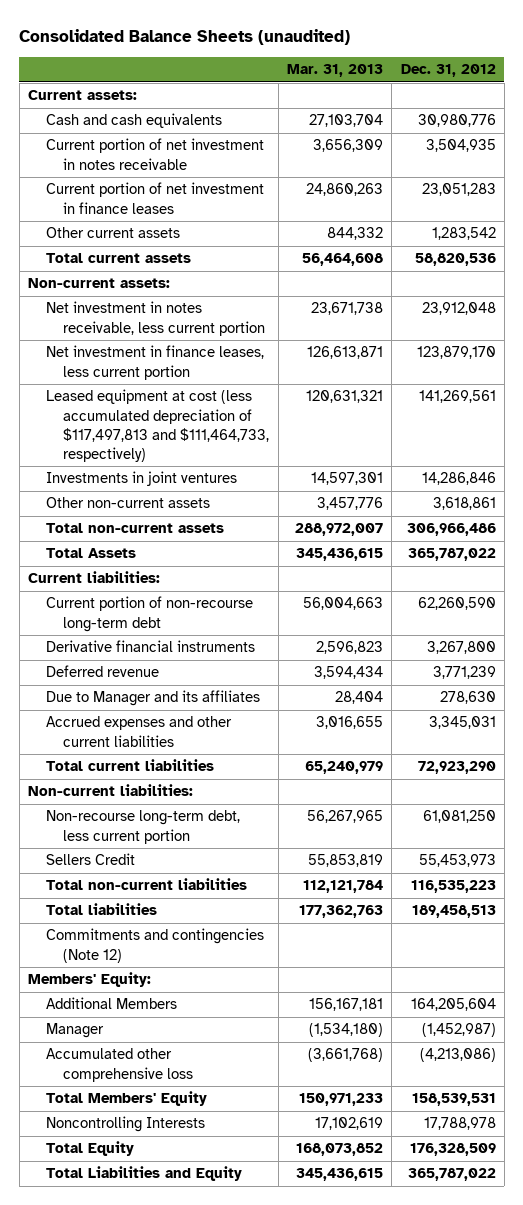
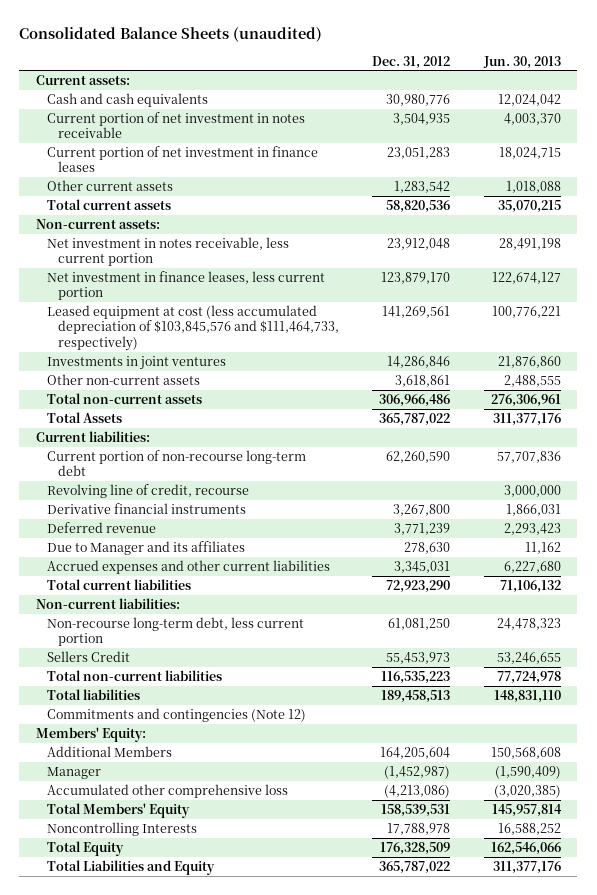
[286,64,383,78] Mar. 31, 2013 -> none
none -> [482,55,561,69] Jun. 30, 2013
[45,389,270,463] Leased equipment at cost (less accumulated depreciation of $117,497,813 and $111,464,733, respectively) -> [47,304,339,351] Leased equipment at cost (less accumulated depreciation of $103,845,576 and $111,464,733, respectively)
none -> [47,483,250,498] Revolving line of credit, recourse

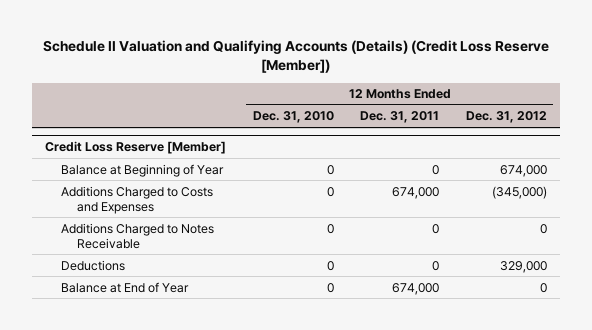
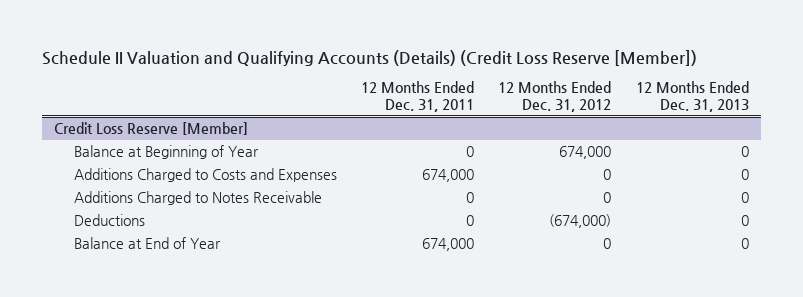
[252,111,334,124] Dec. 31, 2010 -> none
none -> [635,81,749,113] 12 Months Ended Dec. 31, 2013
[491,185,547,199] (345,000) -> [603,168,612,180] 0
[499,260,547,273] 329,000 -> [549,213,612,228] (674,000)

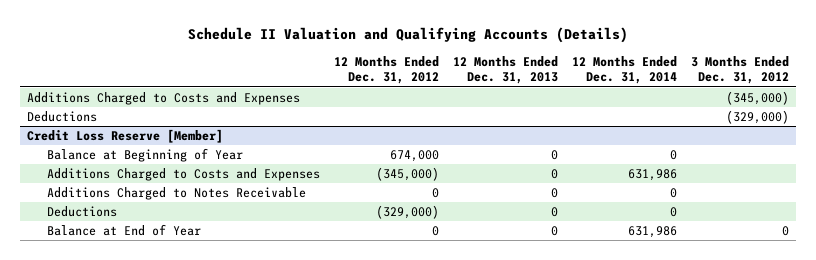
[41,49,697,66] Schedule II Valuation and Qualifying Accounts (Details) (Credit Loss Reserve [Member]) -> [188,27,629,44] Schedule II Valuation and Qualifying Accounts (Details)
[361,81,475,113] 12 Months Ended Dec. 31, 2011 -> none
none -> [571,55,677,85] 12 Months Ended Dec. 31, 2014
none -> [690,55,789,85] 3 Months Ended Dec. 31, 2012
none -> [27,91,301,105] Additions Charged to Costs and Expenses
none -> [27,110,98,122] Deductions
[603,168,612,180] 0 -> [375,166,439,181] (345,000)
[549,213,612,228] (674,000) -> [375,204,439,219] (329,000)

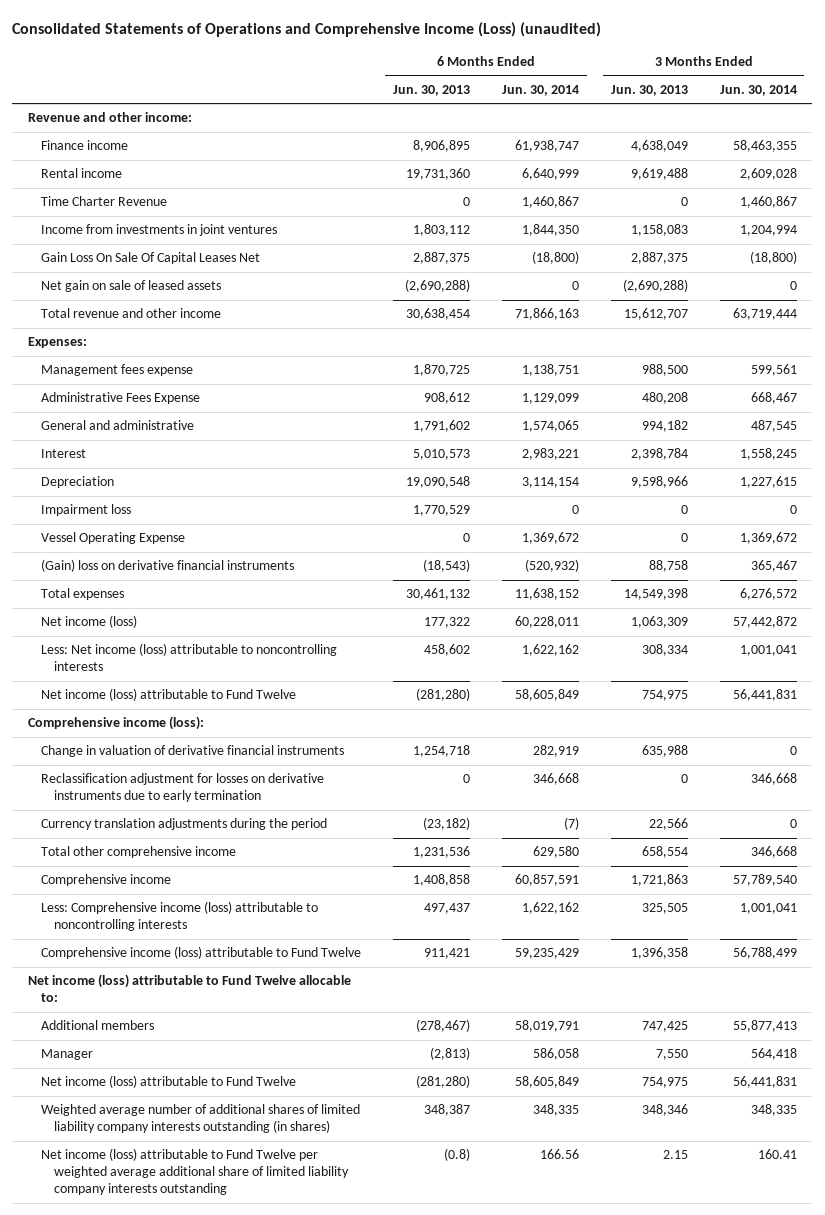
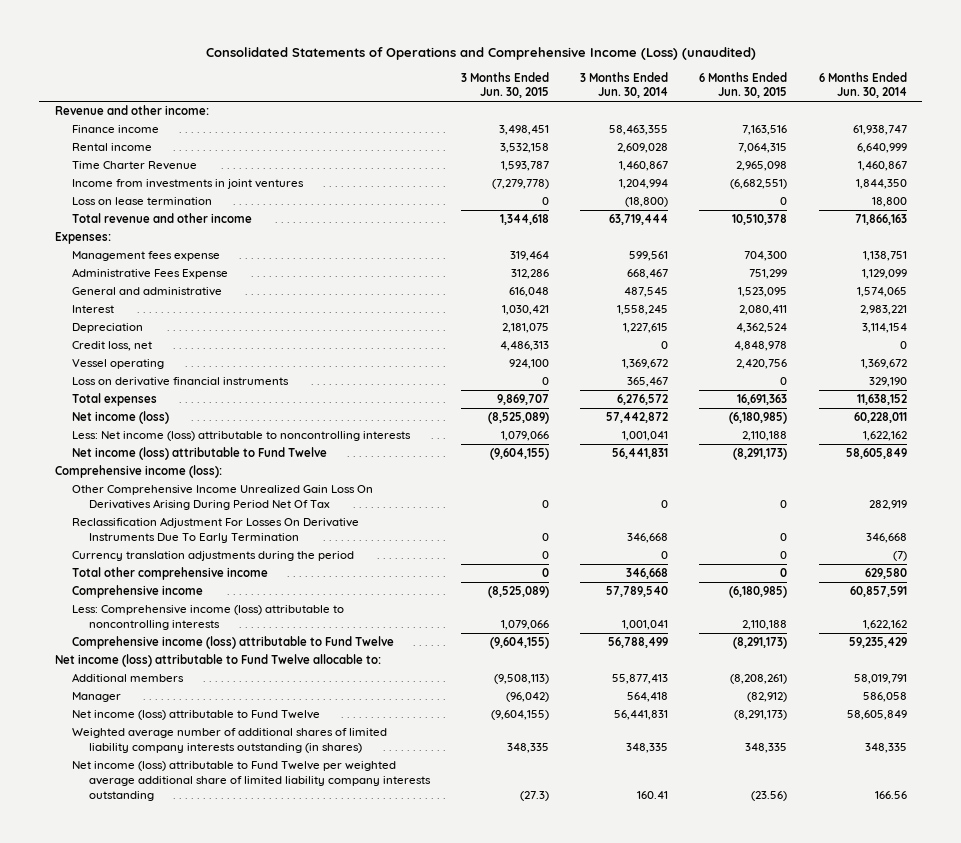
[392,85,470,97] Jun. 30, 2013 -> none
[610,85,688,97] Jun. 30, 2013 -> none
none -> [461,71,550,99] 3 Months Ended Jun. 30, 2015
none -> [699,71,788,99] 6 Months Ended Jun. 30, 2015
[40,252,260,265] Gain Loss On Sale Of Capital Leases Net -> none
[40,280,221,293] Net gain on sale of leased assets -> none
none -> [71,197,212,206] Loss on lease termination
[40,504,131,517] Impairment loss -> none
none -> [71,341,152,352] Credit loss, net
[40,532,185,545] Vessel Operating Expense -> [71,359,164,370] Vessel operating
[40,559,294,573] (Gain) loss on derivative financial instruments -> [71,377,289,387] Loss on derivative financial instruments
[524,559,579,573] (520,932) -> [868,377,907,388] 329,190
[40,745,344,758] Change in valuation of derivative financial instruments -> [71,485,373,510] Other Comprehensive Income Unrealized Gain Loss On Derivatives Arising During Period Net Of Tax
[40,773,324,803] Reclassification adjustment for losses on derivative instruments due to early termination -> [71,517,359,543] Reclassification Adjustment For Losses On Derivative Instruments Due To Early Termination

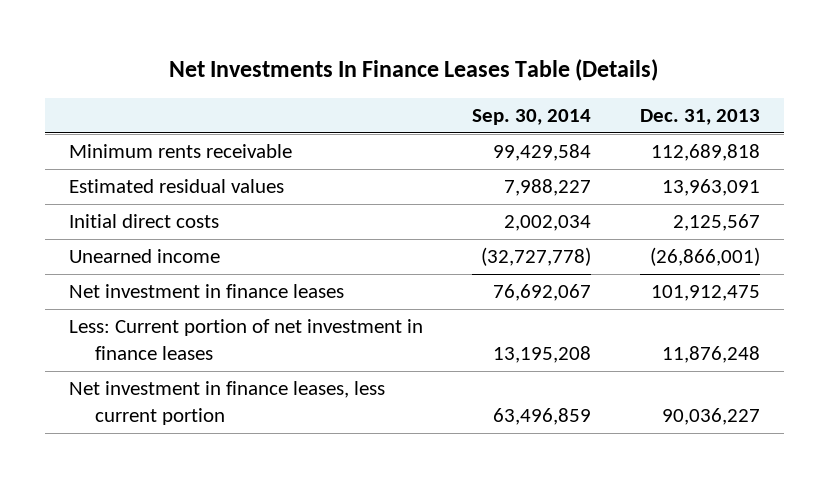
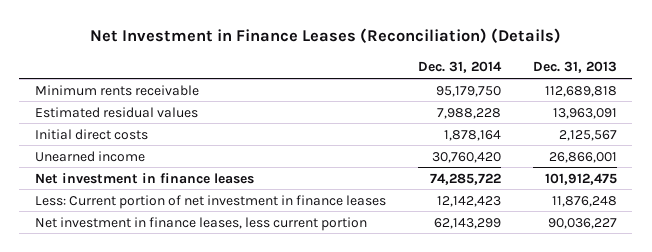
[169,58,659,81] Net Investments In Finance Leases Table (Details) -> [89,28,561,44] Net Investment in Finance Leases (Reconciliation) (Details)
[471,108,591,125] Sep. 30, 2014 -> none
none -> [417,61,502,74] Dec. 31, 2014
[649,247,760,267] (26,866,001) -> [548,151,617,163] 26,866,001

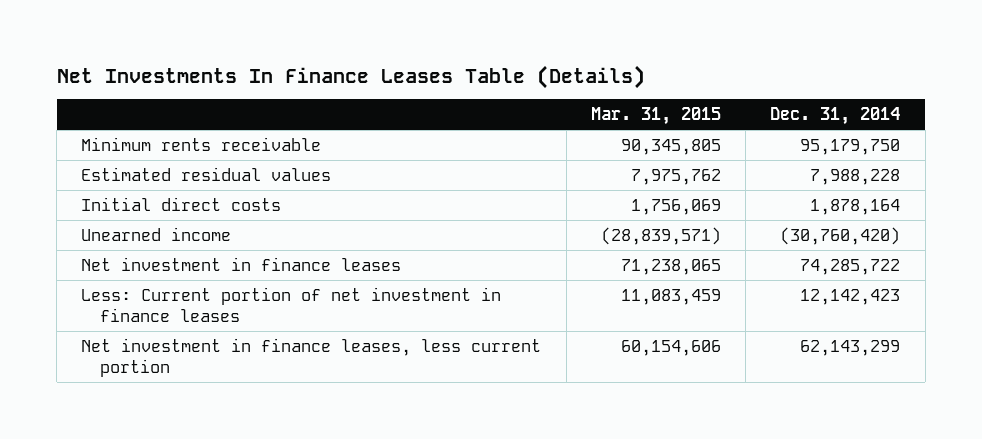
[89,28,561,44] Net Investment in Finance Leases (Reconciliation) (Details) -> [56,64,645,89] Net Investments In Finance Leases Table (Details)
[532,61,617,74] Dec. 31, 2013 -> none
none -> [590,107,721,126] Mar. 31, 2015
[431,151,501,163] 30,760,420 -> [780,226,901,245] (30,760,420)

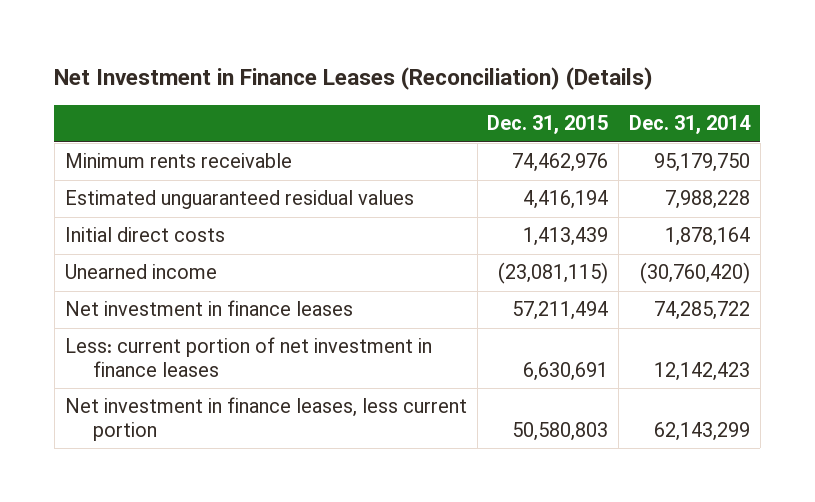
[56,64,645,89] Net Investments In Finance Leases Table (Details) -> [54,67,654,91] Net Investment in Finance Leases (Reconciliation) (Details)
[590,107,721,126] Mar. 31, 2015 -> none
none -> [487,115,609,135] Dec. 31, 2015
[81,166,332,181] Estimated residual values -> [64,190,414,210] Estimated unguaranteed residual values
[81,286,502,322] Less: Current portion of net investment in finance leases -> [64,337,432,377] Less: current portion of net investment in finance leases

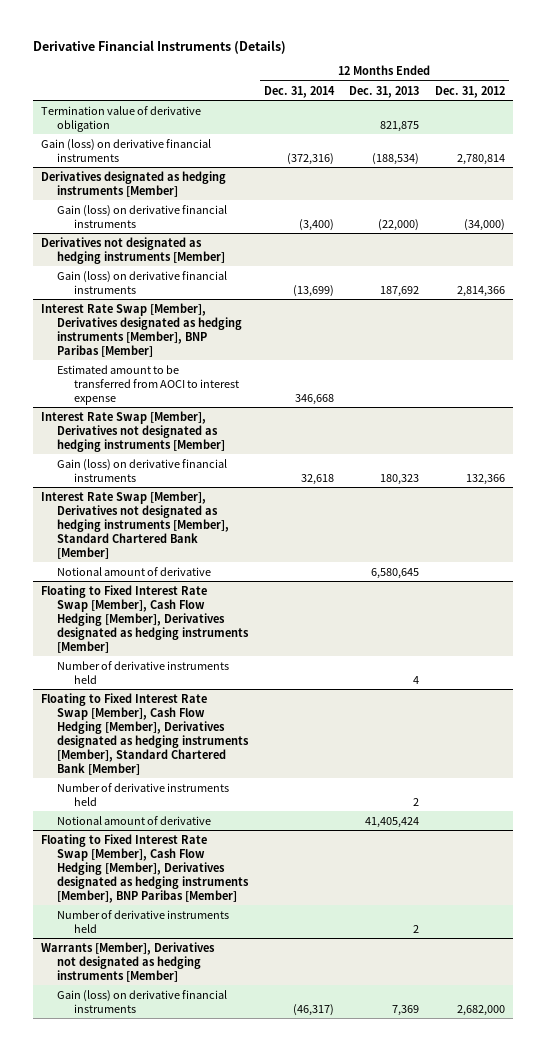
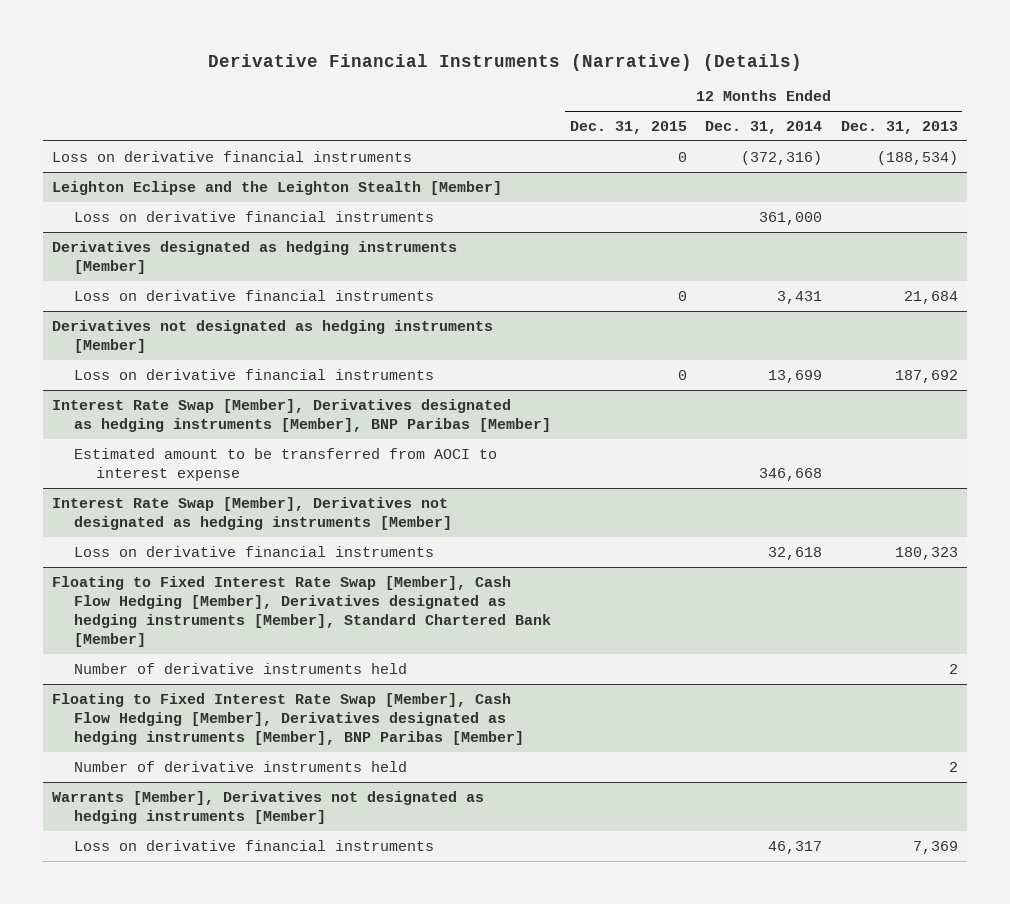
[33,39,287,54] Derivative Financial Instruments (Details) -> [207,53,802,71] Derivative Financial Instruments (Narrative) (Details)
[435,85,506,98] Dec. 31, 2012 -> none
none -> [569,121,687,135] Dec. 31, 2015
[41,105,202,132] Termination value of derivative obligation -> none
[41,138,212,162] Gain (loss) on derivative financial instruments -> [52,150,413,162] Loss on derivative financial instruments
none -> [52,180,503,195] Leighton Eclipse and the Leighton Stealth [Member]
none -> [73,210,434,222] Loss on derivative financial instruments
[57,204,228,228] Gain (loss) on derivative financial instruments -> [73,289,434,301] Loss on derivative financial instruments
[298,218,334,231] (3,400) -> [777,290,823,304] 3,431
[378,218,420,231] (22,000) -> [903,290,958,304] 21,684
[57,270,228,294] Gain (loss) on derivative financial instruments -> [73,368,434,380] Loss on derivative financial instruments
[292,284,334,297] (13,699) -> [768,369,823,383] 13,699
[41,490,230,559] Interest Rate Swap [Member], Derivatives not designated as hedging instruments [Member], Standard Chartered Bank [Member] -> none
[57,566,212,576] Notional amount of derivative -> none
[41,584,250,653] Floating to Fixed Interest Rate Swap [Member], Cash Flow Hedging [Member], Derivatives designated as hedging instruments [Member] -> none
[57,660,230,684] Number of derivative instruments held -> none
[57,458,228,482] Gain (loss) on derivative financial instruments -> [73,545,434,557] Loss on derivative financial instruments
[57,815,212,825] Notional amount of derivative -> none
[57,989,228,1013] Gain (loss) on derivative financial instruments -> [73,839,434,851] Loss on derivative financial instruments
[292,1003,334,1016] (46,317) -> [768,840,823,854] 46,317

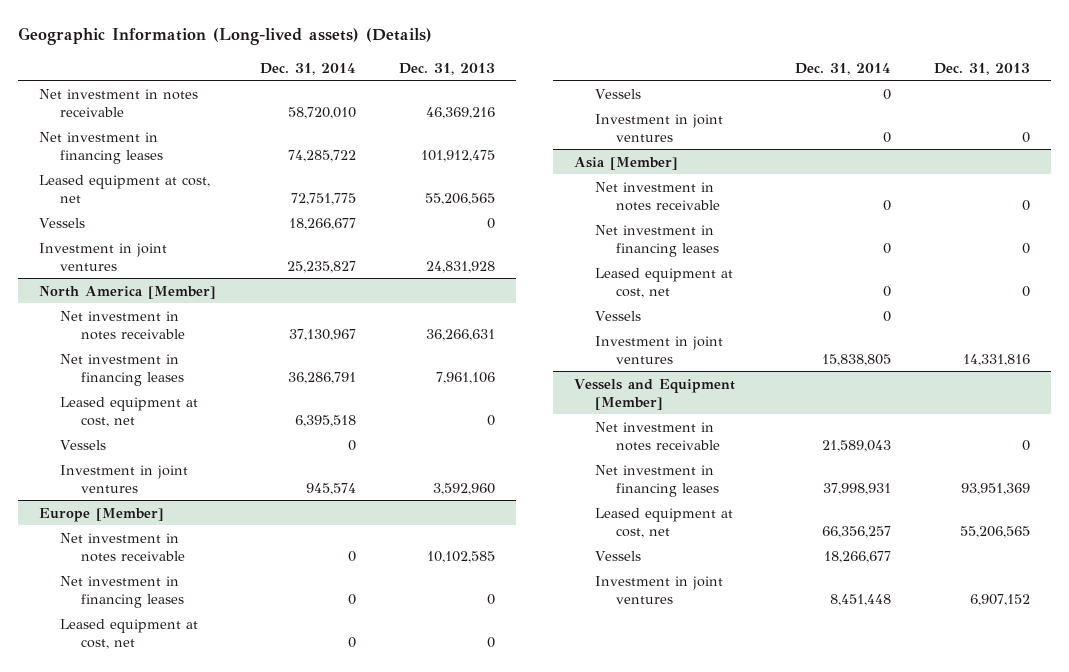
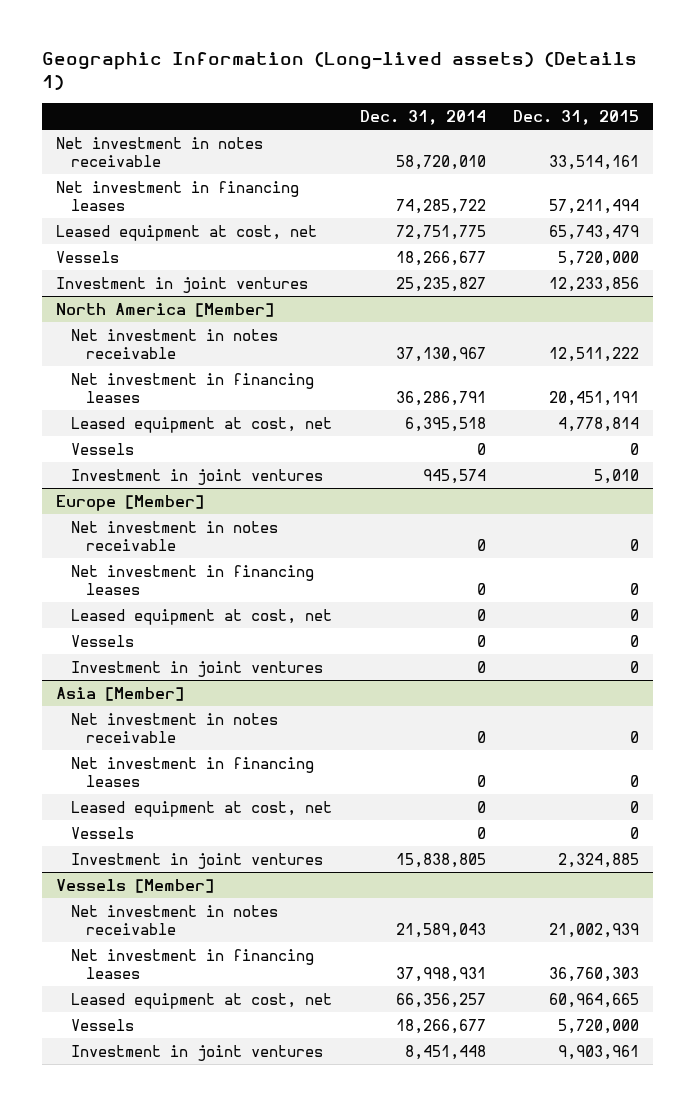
[17,27,432,46] Geographic Information (Long-lived assets) (Details) -> [42,52,638,91] Geographic Information (Long-lived assets) (Details 1)
[398,62,495,75] Dec. 31, 2013 -> none
none -> [513,109,640,125] Dec. 31, 2015
[574,378,736,410] Vessels and Equipment [Member] -> [55,878,214,893] Vessels [Member]

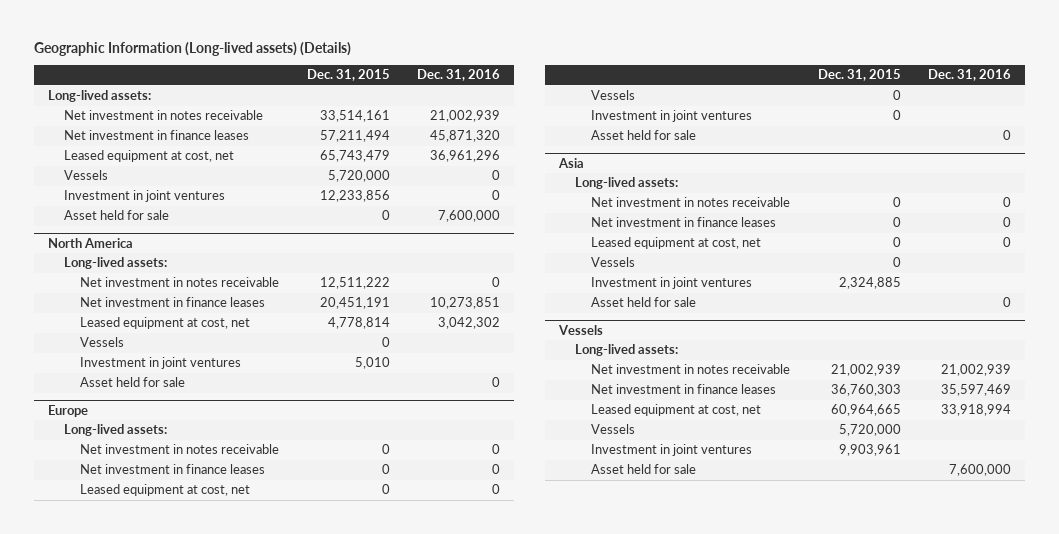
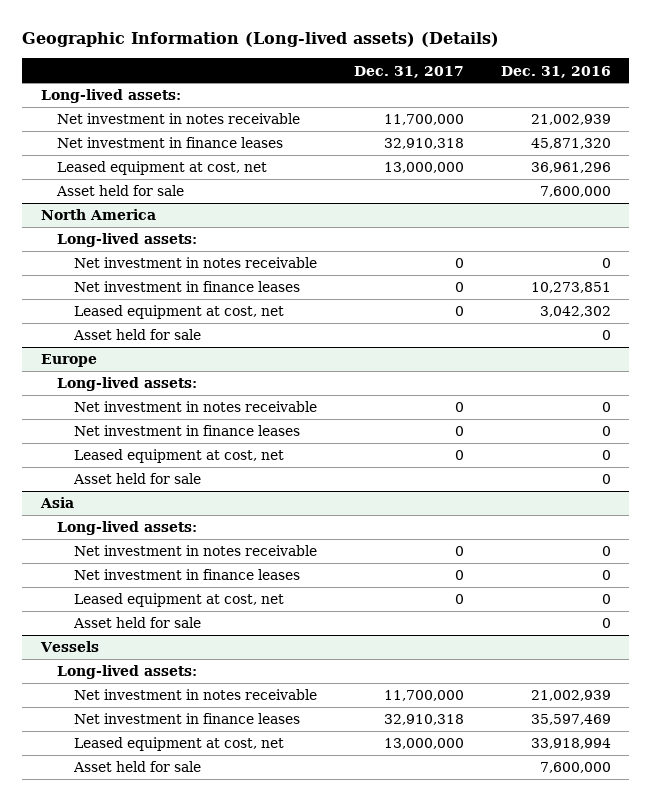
[306,69,390,82] Dec. 31, 2015 -> none
none -> [353,65,464,78] Dec. 31, 2017
[63,170,108,181] Vessels -> none
[63,190,225,203] Investment in joint ventures -> none
[80,337,125,348] Vessels -> none
[80,357,242,370] Investment in joint ventures -> none
[591,90,636,101] Vessels -> none
[591,110,753,123] Investment in joint ventures -> none
[591,257,636,268] Vessels -> none
[591,277,753,290] Investment in joint ventures -> none
[591,424,636,435] Vessels -> none
[591,444,753,457] Investment in joint ventures -> none

